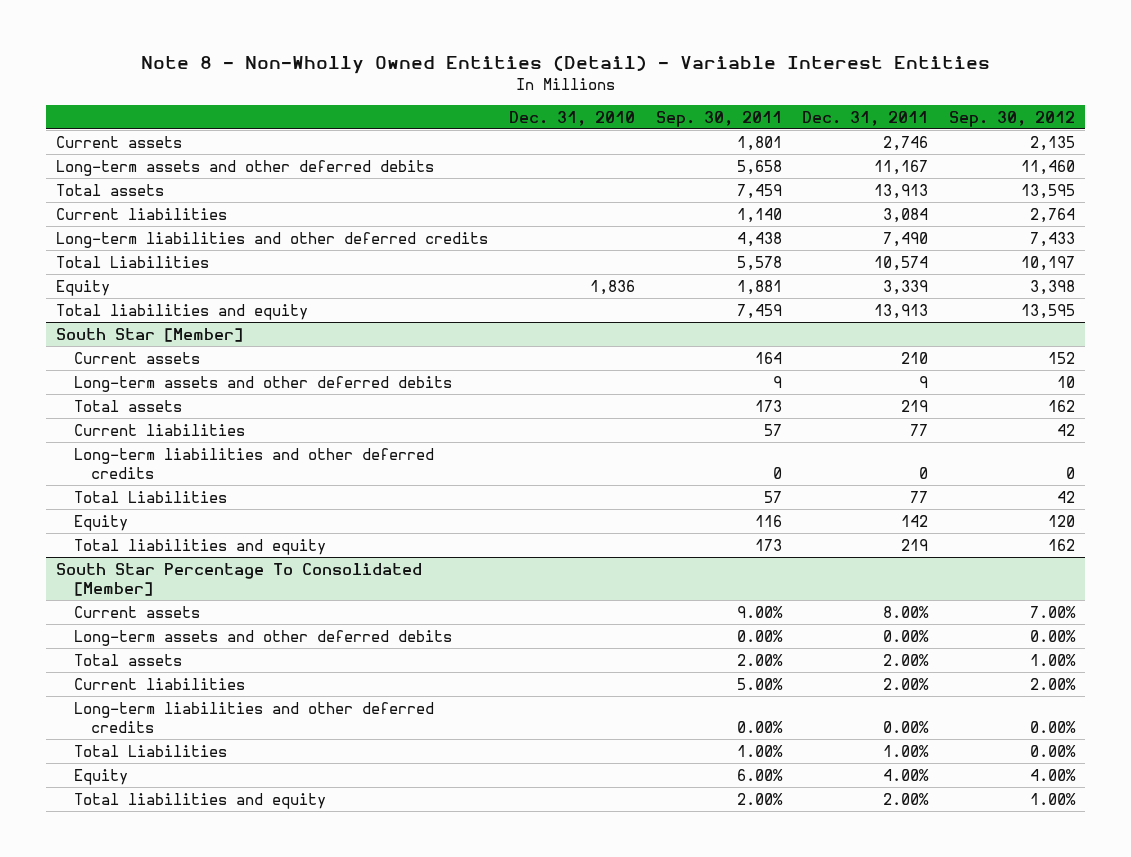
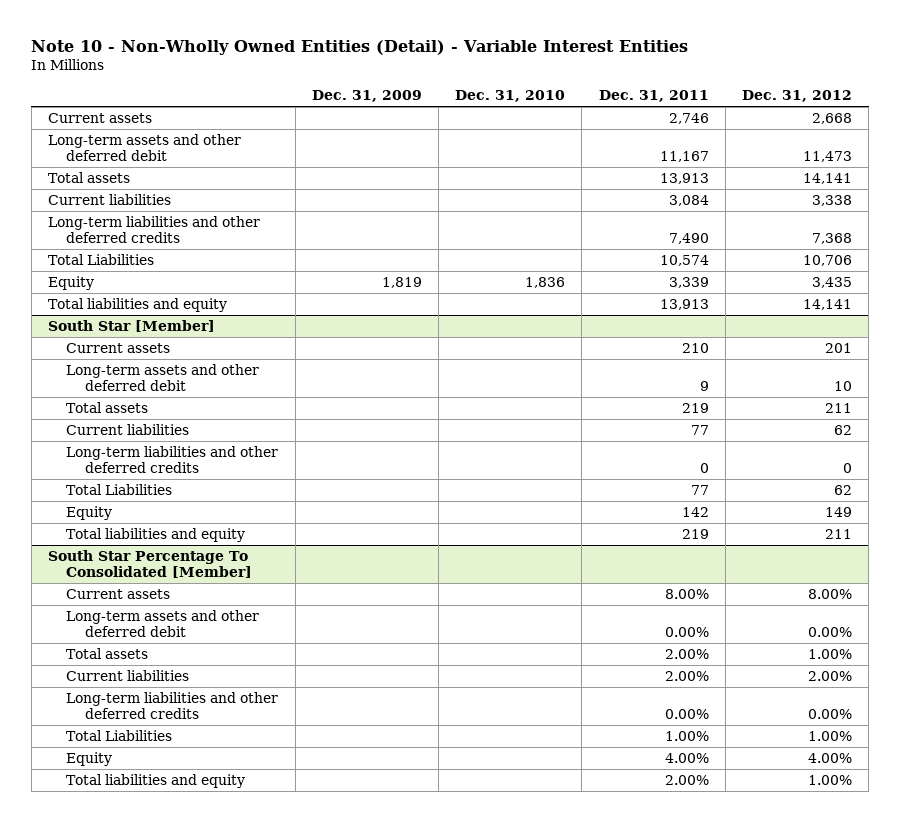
[140,55,990,75] Note 8 - Non-Wholly Owned Entities (Detail) - Variable Interest Entities -> [31,40,689,56] Note 10 - Non-Wholly Owned Entities (Detail) - Variable Interest Entities
[655,110,782,127] Sep. 30, 2011 -> none
[948,110,1075,127] Sep. 30, 2012 -> none
none -> [311,89,422,102] Dec. 31, 2009
none -> [742,89,853,102] Dec. 31, 2012
[56,159,435,176] Long-term assets and other deferred debits -> [47,134,241,162] Long-term assets and other deferred debit
[73,375,452,392] Long-term assets and other deferred debits -> [66,364,260,392] Long-term assets and other deferred debit
[73,629,452,646] Long-term assets and other deferred debits -> [66,610,260,638] Long-term assets and other deferred debit

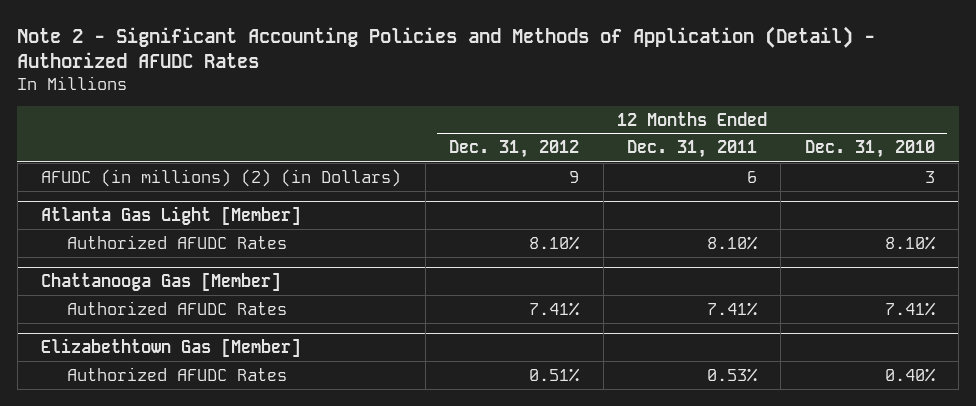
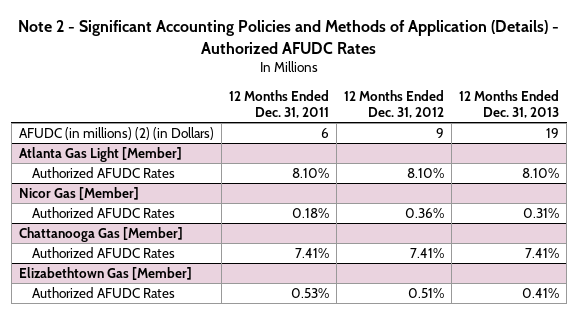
[17,25,876,69] Note 2 - Significant Accounting Policies and Methods of Application (Detail) - Authorized AFUDC Rates -> [17,20,559,54] Note 2 - Significant Accounting Policies and Methods of Application (Details) - Authorized AFUDC Rates
[804,140,935,159] Dec. 31, 2010 -> none
none -> [459,89,560,118] 12 Months Ended Dec. 31, 2013
none -> [18,186,139,200] Nicor Gas [Member]
none -> [31,206,175,218] Authorized AFUDC Rates

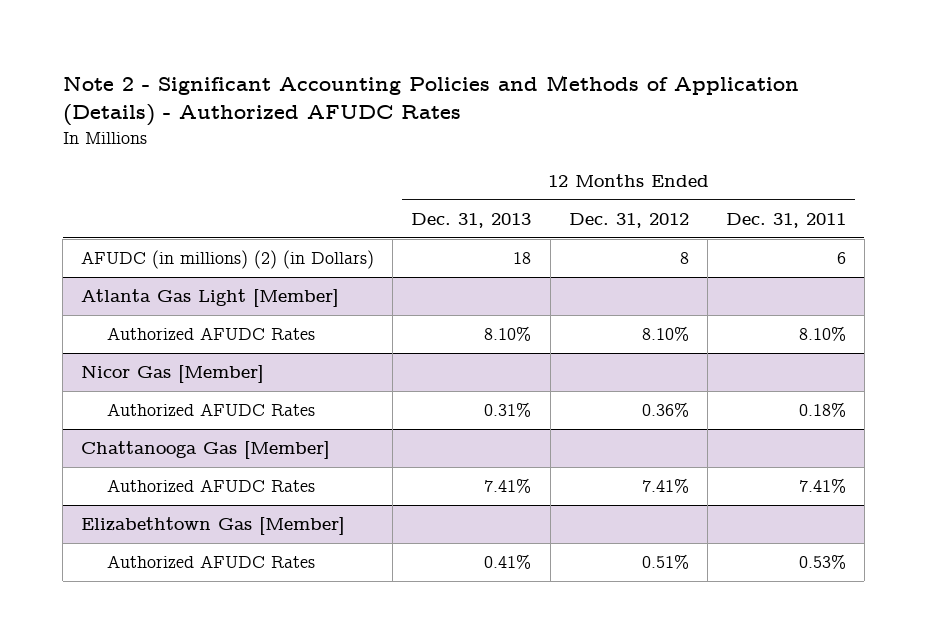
[435,127,444,138] 9 -> [679,252,689,265] 8
[546,127,560,138] 19 -> [513,252,532,265] 18

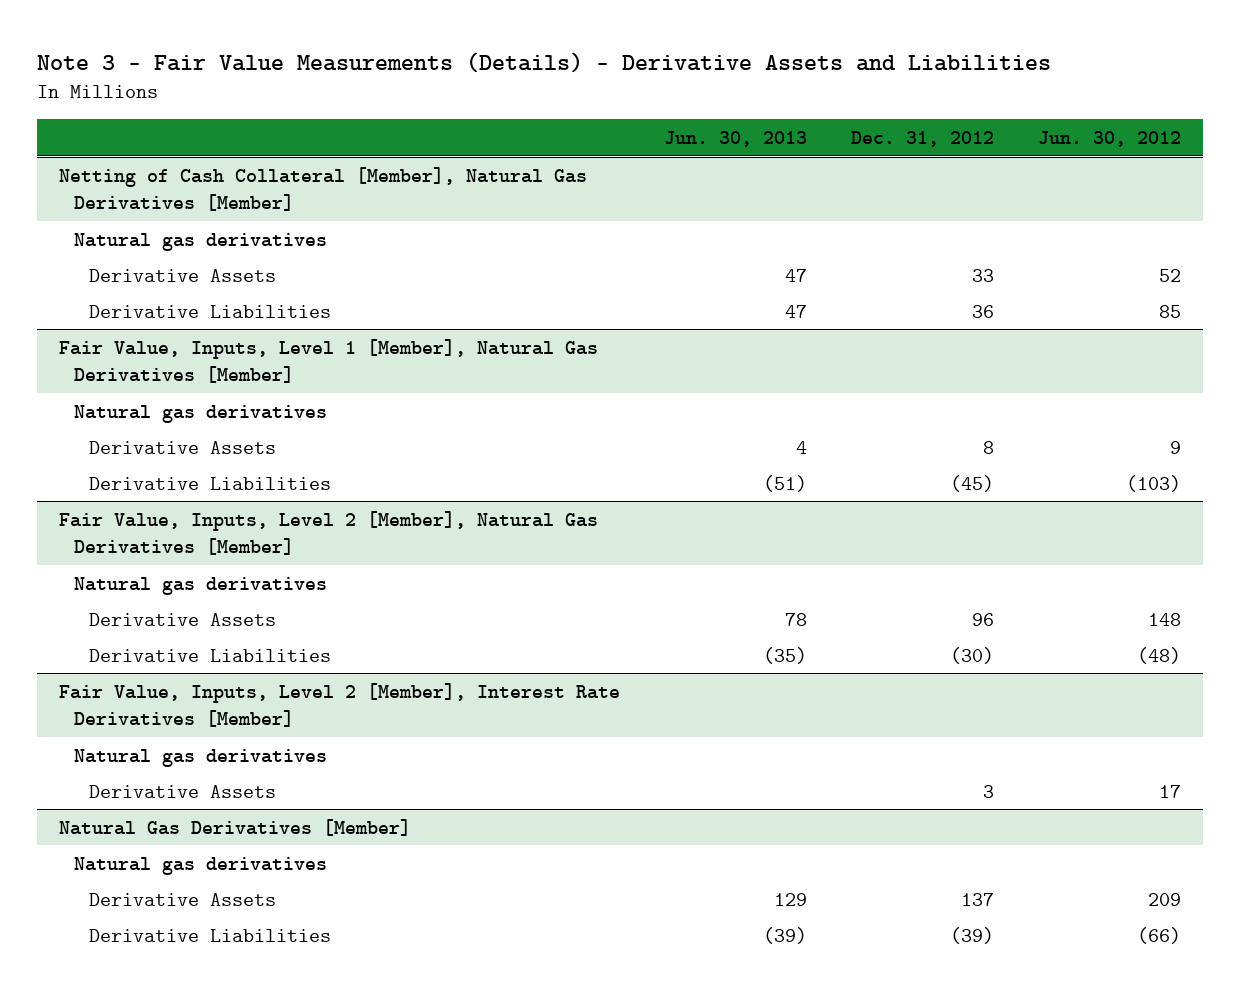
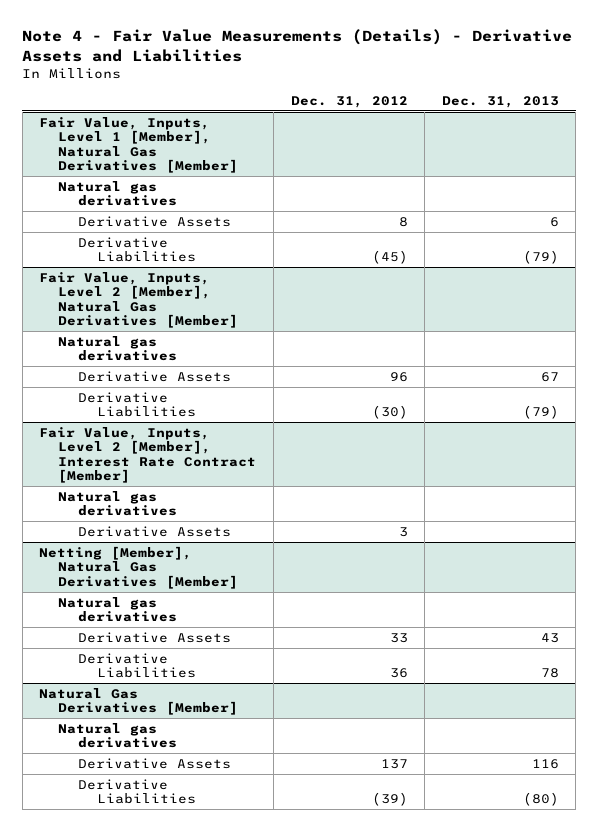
[37,51,1052,73] Note 3 - Fair Value Measurements (Details) - Derivative Assets and Liabilities -> [22,29,573,62] Note 4 - Fair Value Measurements (Details) - Derivative Assets and Liabilities
[663,130,807,147] Jun. 30, 2013 -> none
[1037,130,1181,147] Jun. 30, 2012 -> none
none -> [441,95,559,108] Dec. 31, 2013
[58,166,587,211] Netting of Cash Collateral [Member], Natural Gas Derivatives [Member] -> none
[74,232,328,251] Natural gas derivatives -> none
[89,268,277,282] Derivative Assets -> none
[89,304,332,318] Derivative Liabilities -> none
[58,682,620,727] Fair Value, Inputs, Level 2 [Member], Interest Rate Derivatives [Member] -> [39,426,257,484] Fair Value, Inputs, Level 2 [Member], Interest Rate Contract [Member]
none -> [39,545,239,589] Netting [Member], Natural Gas Derivatives [Member]
none -> [58,596,177,623] Natural gas derivatives
none -> [77,631,231,643] Derivative Assets
none -> [77,652,197,679] Derivative Liabilities

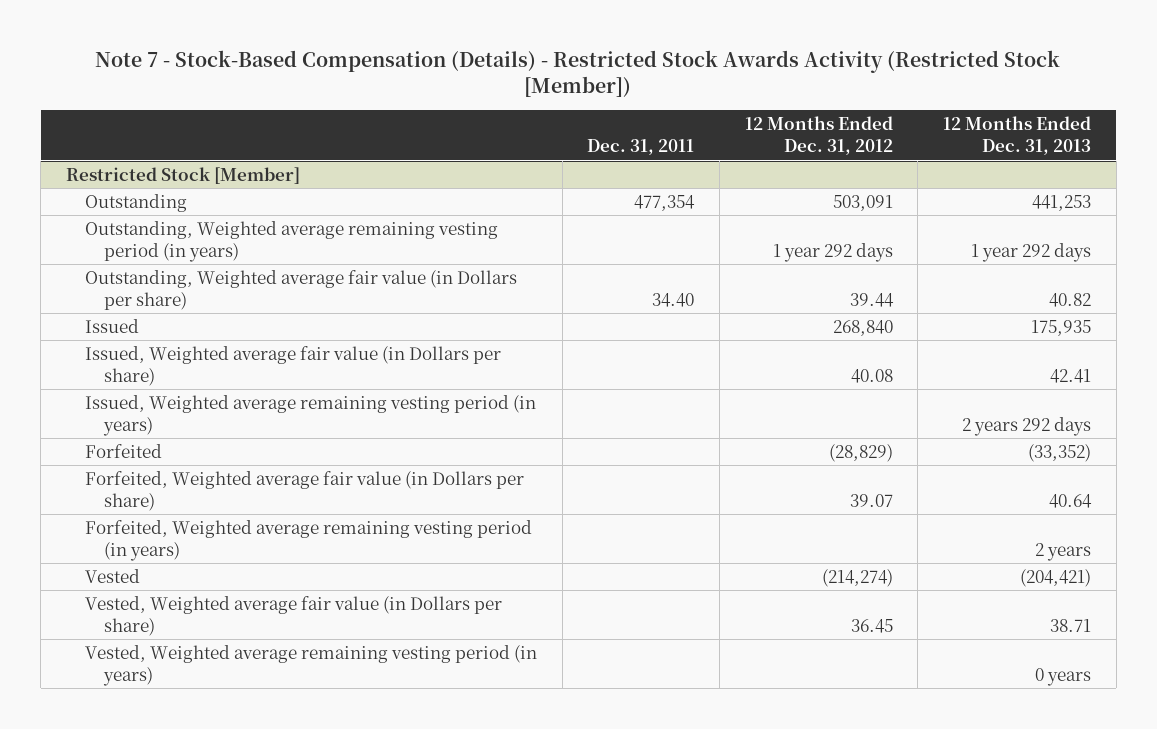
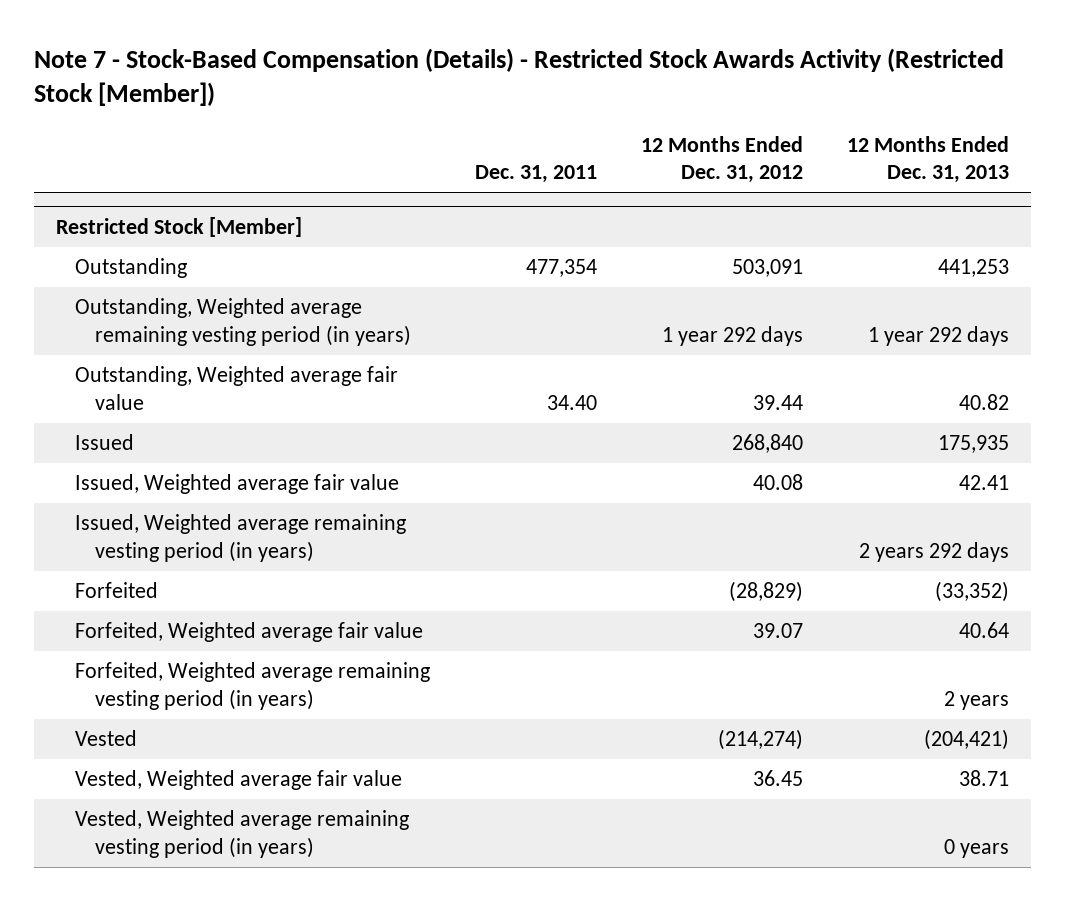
[85,269,518,310] Outstanding, Weighted average fair value (in Dollars per share) -> [75,366,399,410] Outstanding, Weighted average fair value
[85,345,502,386] Issued, Weighted average fair value (in Dollars per share) -> [75,474,400,495] Issued, Weighted average fair value
[85,470,525,511] Forfeited, Weighted average fair value (in Dollars per share) -> [75,622,424,643] Forfeited, Weighted average fair value
[85,595,503,636] Vested, Weighted average fair value (in Dollars per share) -> [75,770,403,791] Vested, Weighted average fair value

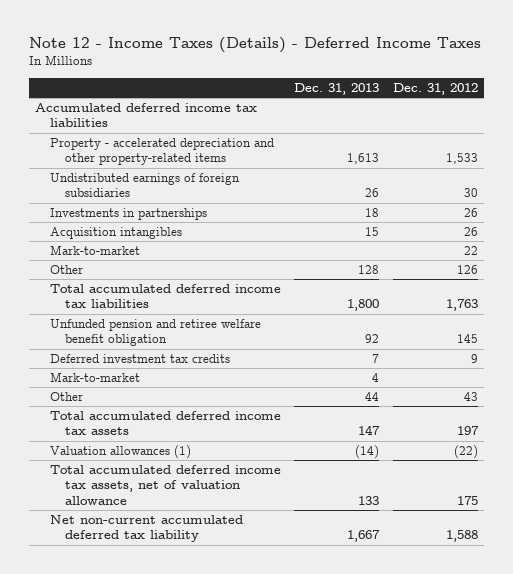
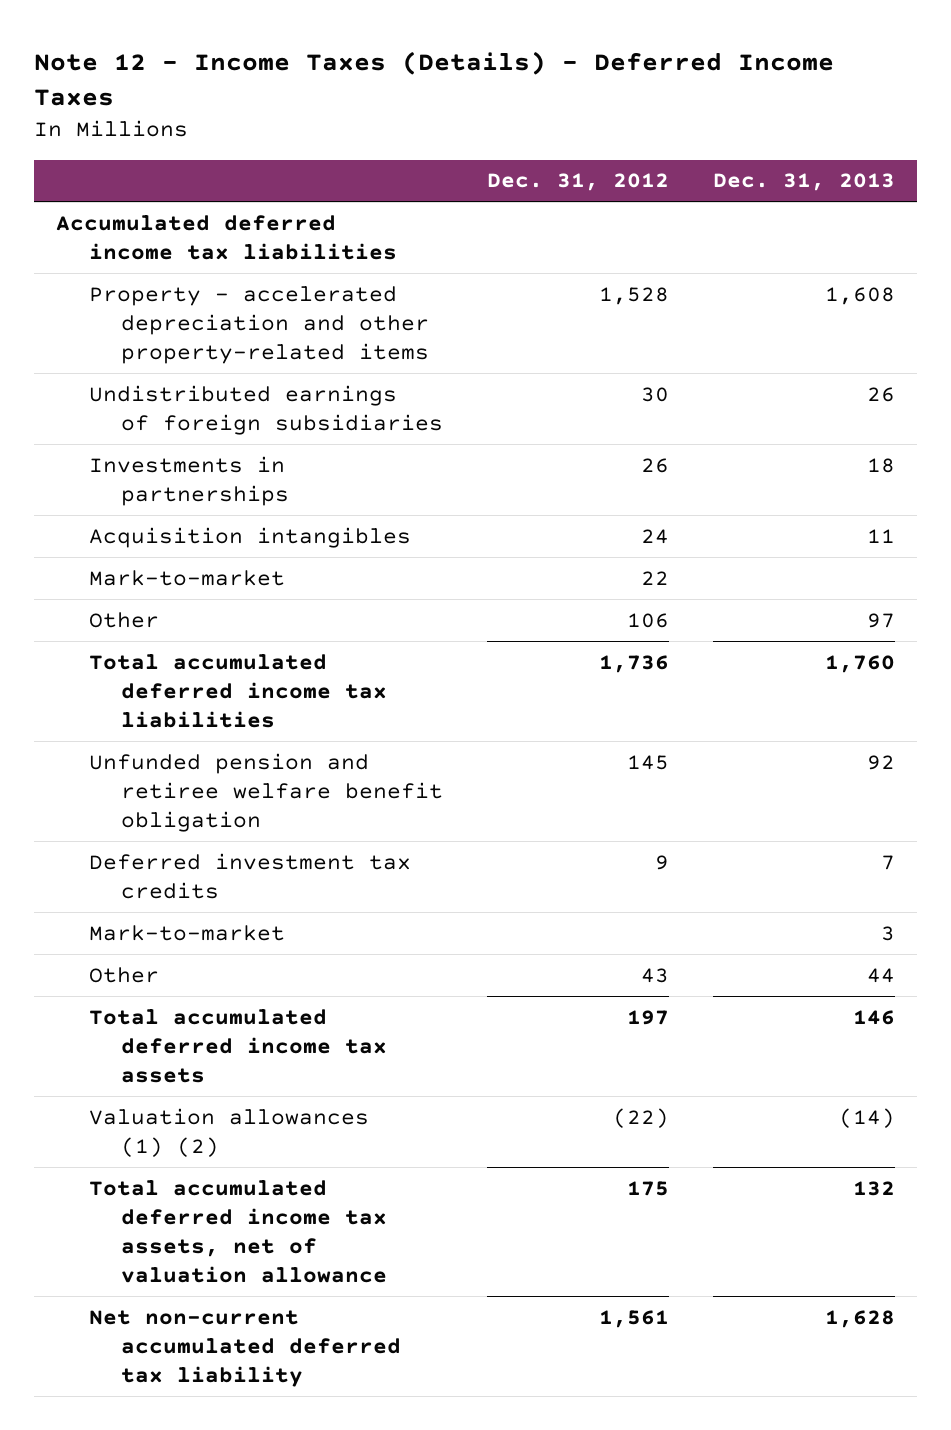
[347,153,380,165] 1,613 -> [825,286,896,305] 1,608
[445,153,478,165] 1,533 -> [599,286,670,305] 1,528
[365,226,380,236] 15 -> [867,528,896,543] 11
[463,226,478,236] 26 -> [641,528,670,544] 24
[358,264,380,274] 128 -> [867,612,896,628] 97
[456,264,478,274] 126 -> [627,612,670,628] 106
[347,299,380,312] 1,800 -> [825,654,896,673] 1,760
[445,299,478,312] 1,763 -> [599,654,670,673] 1,736
[372,372,380,382] 4 -> [881,925,896,941] 3
[358,425,381,436] 147 -> [853,1009,896,1025] 146
[50,444,192,459] Valuation allowances (1) -> [88,1107,369,1157] Valuation allowances (1) (2)
[358,495,380,505] 133 -> [853,1180,896,1196] 132
[347,530,381,543] 1,667 -> [825,1309,896,1328] 1,628
[445,530,478,543] 1,588 -> [599,1309,670,1328] 1,561

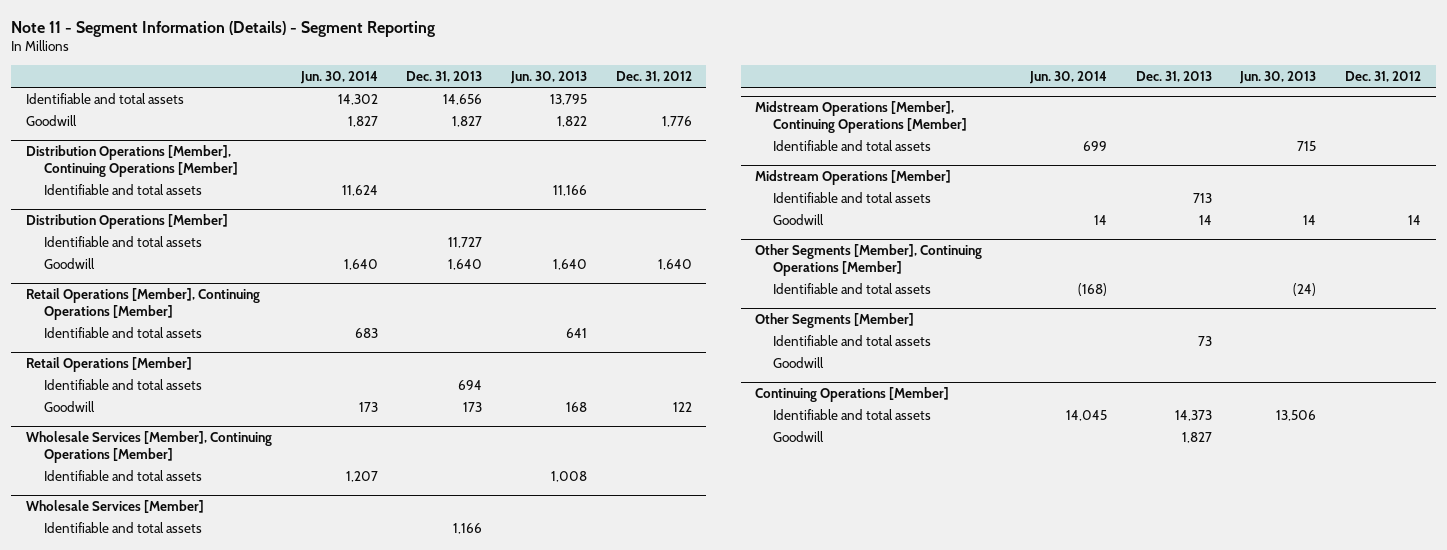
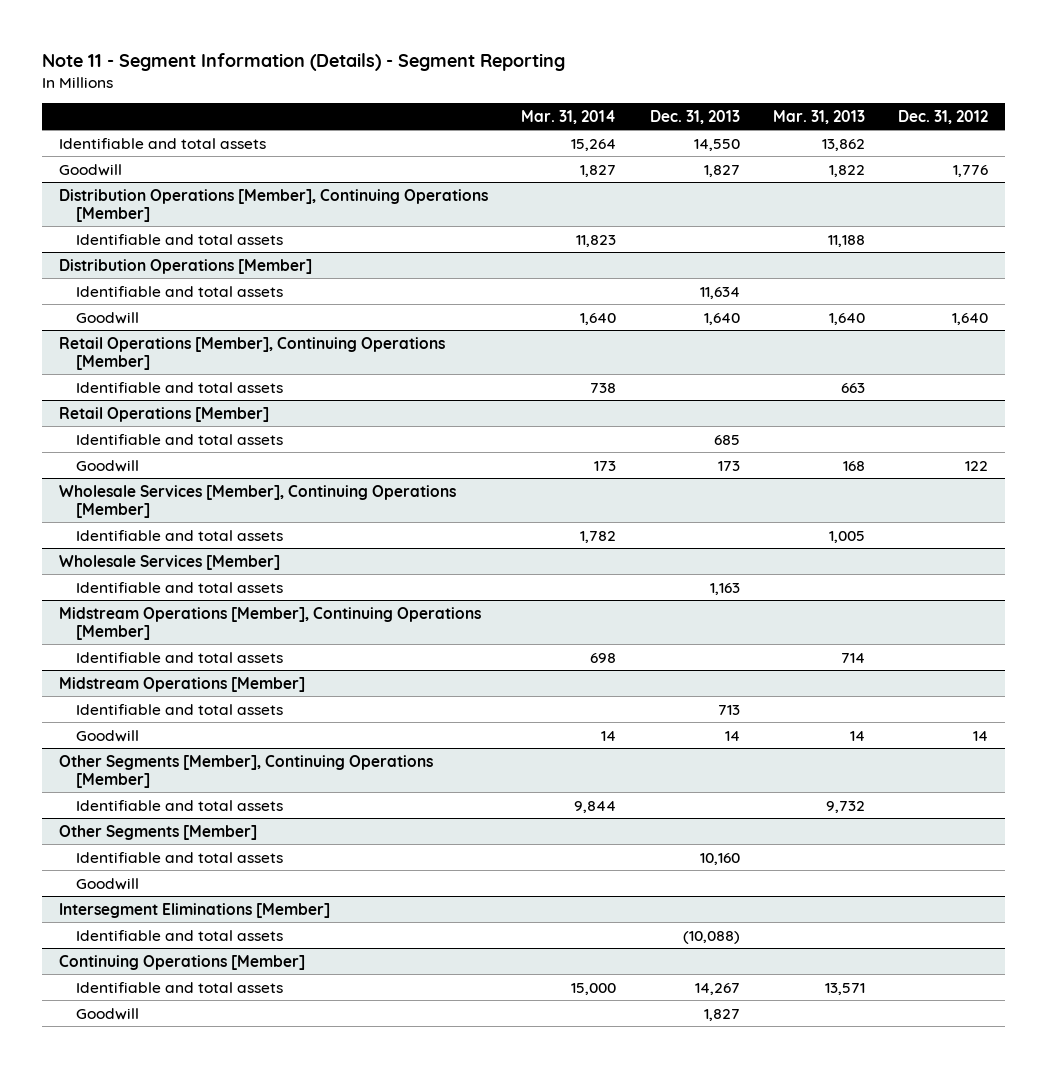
[299,70,378,84] Jun. 30, 2014 -> none
[510,70,588,84] Jun. 30, 2013 -> none
none -> [521,109,617,124] Mar. 31, 2014
none -> [772,109,865,124] Mar. 31, 2013
[443,93,483,105] 14,656 -> [693,138,740,151] 14,550
[448,236,483,248] 11,727 -> [699,286,740,299] 11,634
[458,379,483,390] 694 -> [713,434,740,445] 685
[453,522,483,534] 1,166 -> [709,582,740,595] 1,163
[1197,335,1212,346] 73 -> [699,852,740,865] 10,160
none -> [59,902,331,918] Intersegment Eliminations [Member]
none -> [76,929,284,941] Identifiable and total assets
[1174,409,1212,421] 14,373 -> [694,982,740,995] 14,267

